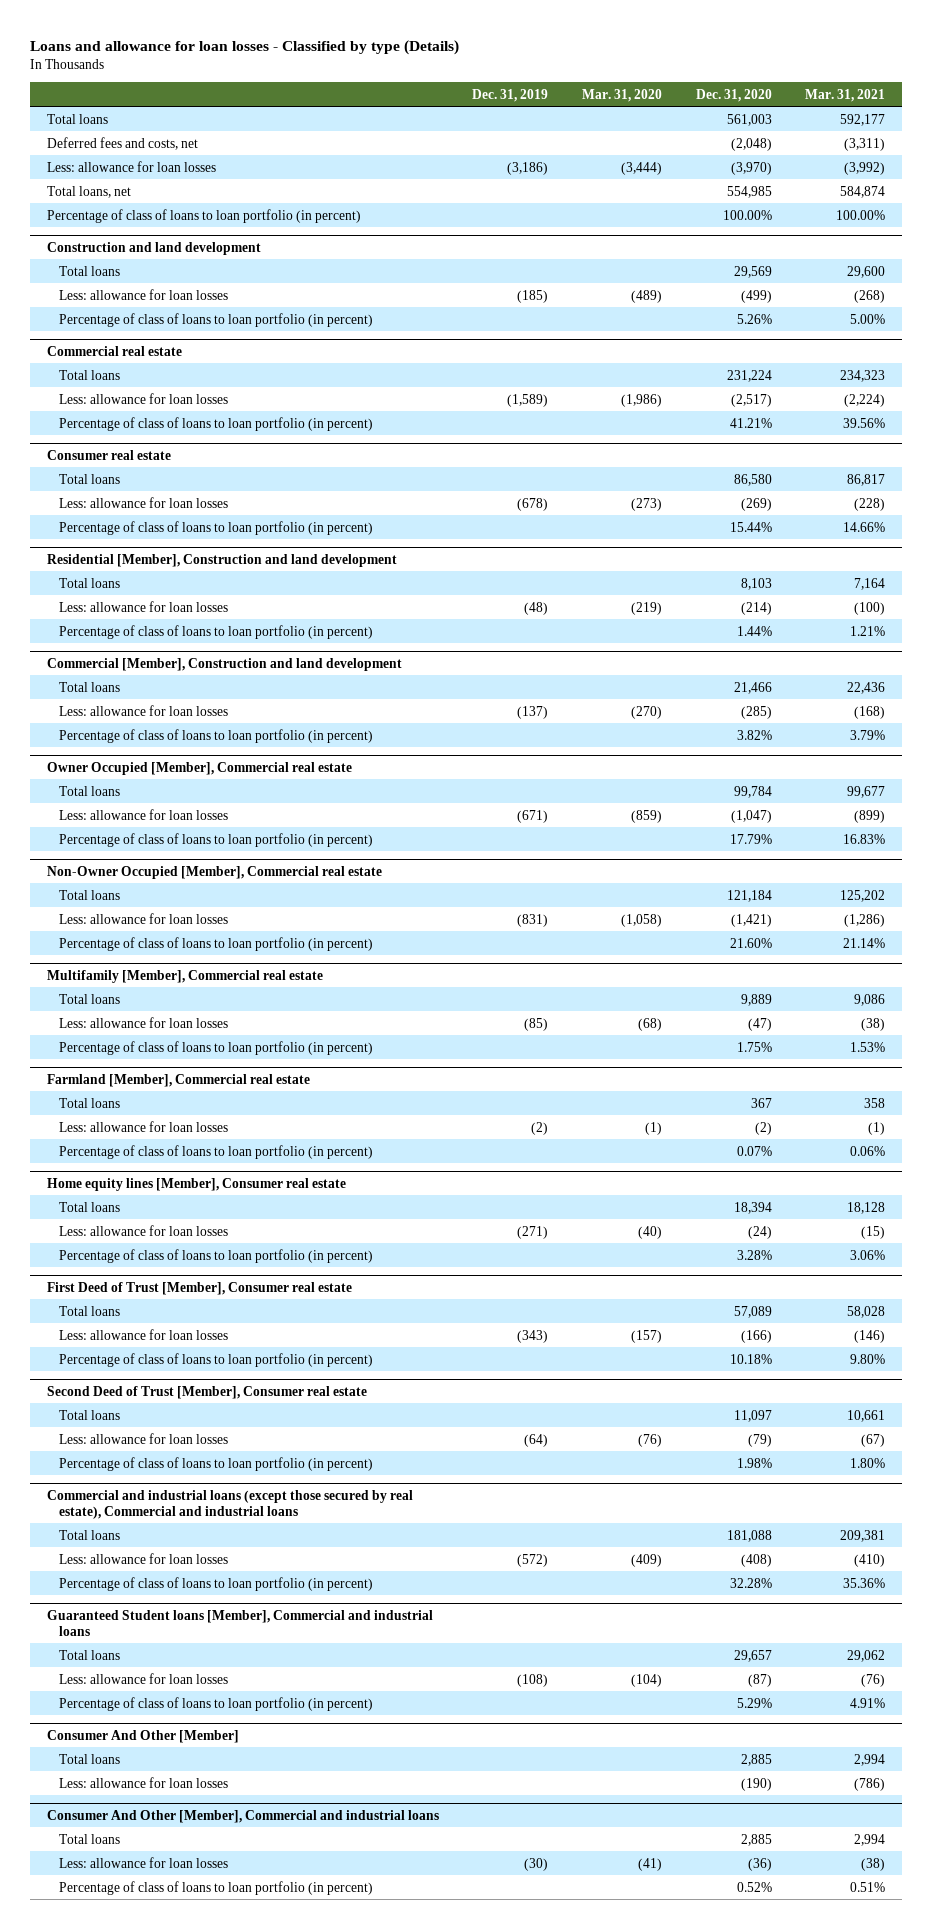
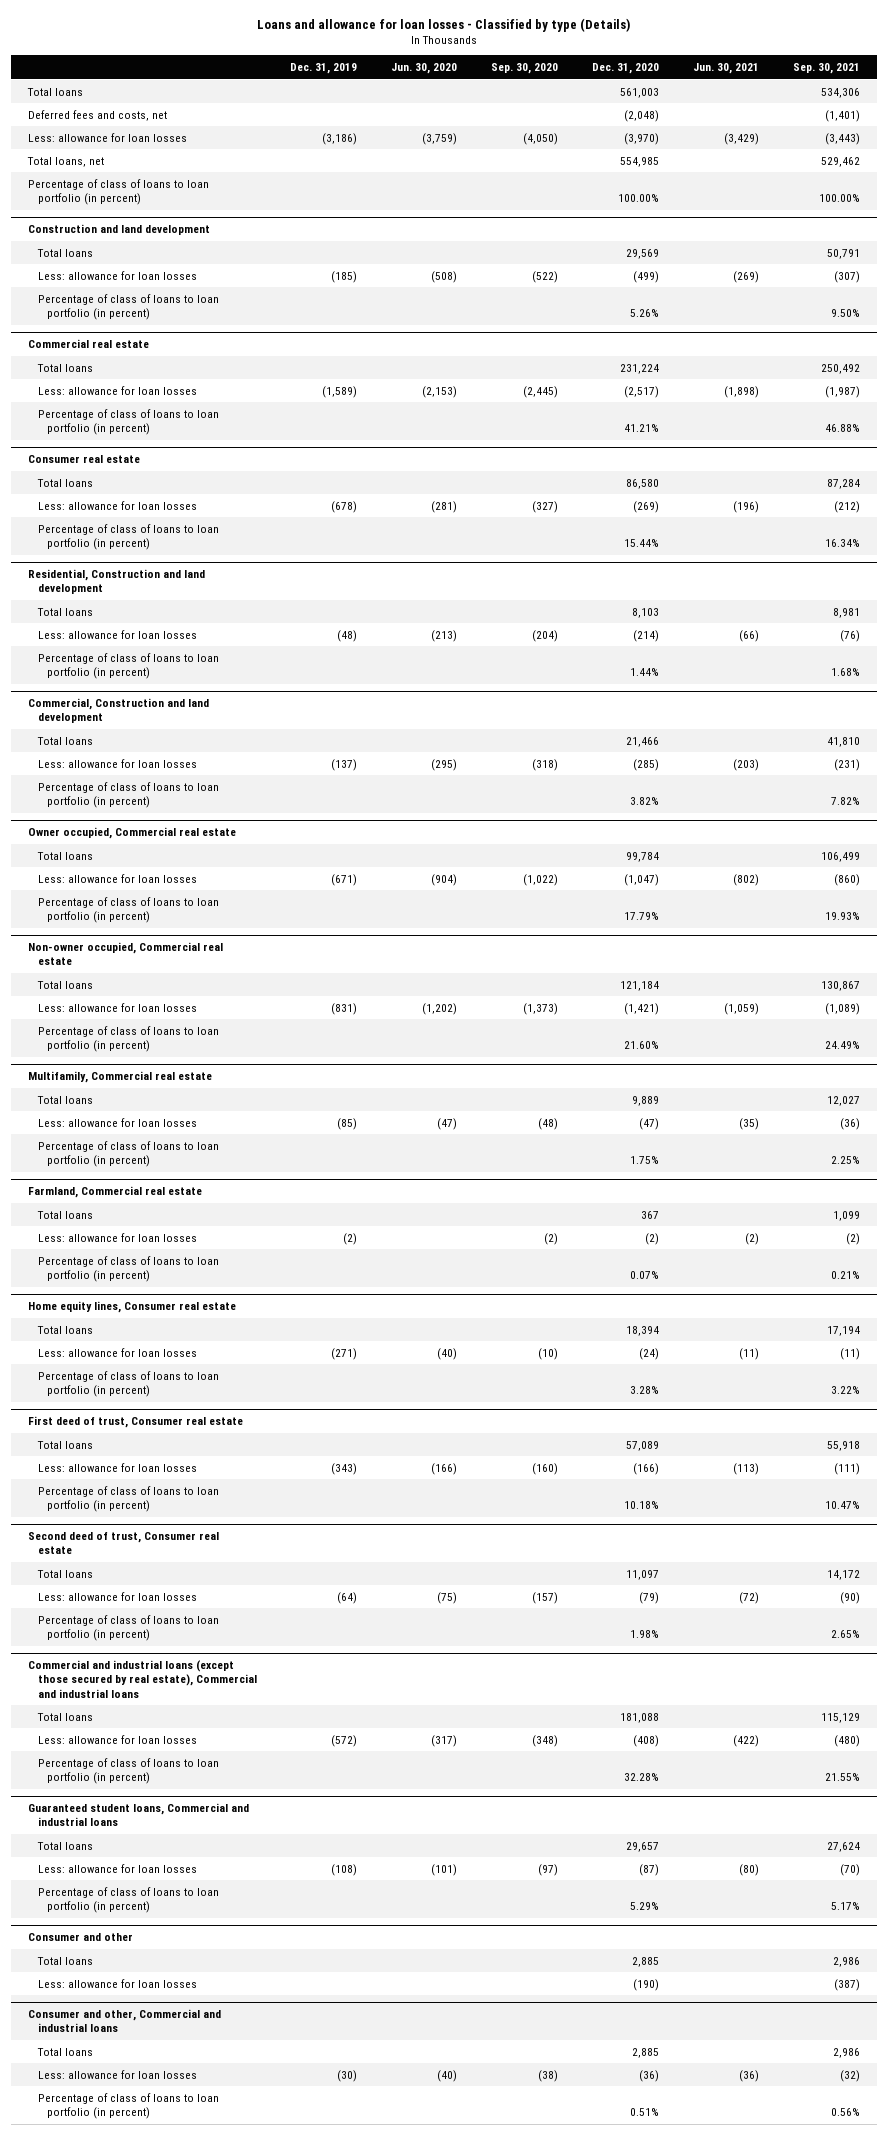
[581,88,662,102] Mar. 31, 2020 -> none
[805,88,886,102] Mar. 31, 2021 -> none
none -> [391,62,458,74] Jun. 30, 2020
none -> [491,62,559,74] Sep. 30, 2020
none -> [692,62,759,74] Jun. 30, 2021
none -> [792,62,860,74] Sep. 30, 2021
[46,553,397,567] Residential [Member], Construction and land development -> [27,568,205,595] Residential, Construction and land development
[46,657,402,671] Commercial [Member], Construction and land development -> [27,697,209,724] Commercial, Construction and land development
[46,761,352,775] Owner Occupied [Member], Commercial real estate -> [27,826,236,839] Owner occupied, Commercial real estate
[46,865,382,879] Non-Owner Occupied [Member], Commercial real estate -> [27,941,223,966] Non-owner occupied, Commercial real estate
[46,969,323,983] Multifamily [Member], Commercial real estate -> [27,1070,212,1083] Multifamily, Commercial real estate
[46,1073,310,1087] Farmland [Member], Commercial real estate -> [27,1185,202,1198] Farmland, Commercial real estate
[46,1177,346,1191] Home equity lines [Member], Consumer real estate -> [27,1300,236,1313] Home equity lines, Consumer real estate
[46,1281,352,1295] First Deed of Trust [Member], Consumer real estate -> [27,1415,243,1428] First deed of trust, Consumer real estate
[46,1385,367,1399] Second Deed of Trust [Member], Consumer real estate -> [27,1531,219,1555] Second deed of trust, Consumer real estate
[46,1609,433,1636] Guaranteed Student loans [Member], Commercial and industrial loans -> [27,1802,249,1827] Guaranteed student loans, Commercial and industrial loans
[46,1729,239,1743] Consumer And Other [Member] -> [27,1932,133,1941] Consumer and other
[46,1809,439,1823] Consumer And Other [Member], Commercial and industrial loans -> [27,2008,221,2033] Consumer and other, Commercial and industrial loans
[736,1881,772,1892] 0.52% -> [630,2108,660,2117] 0.51%

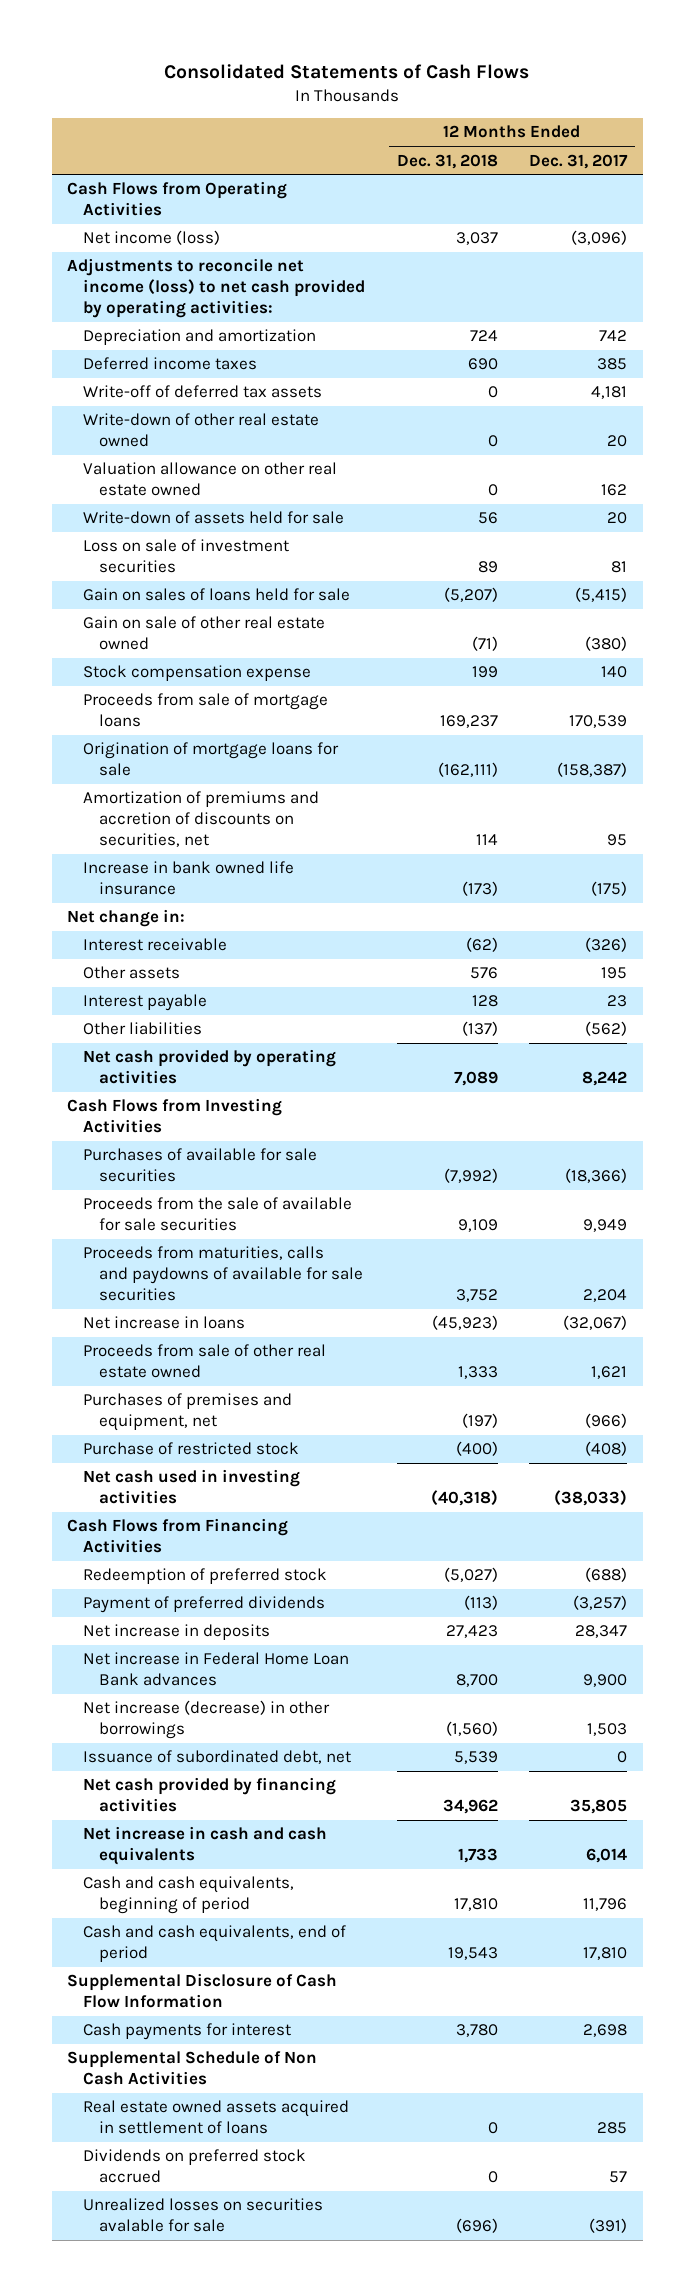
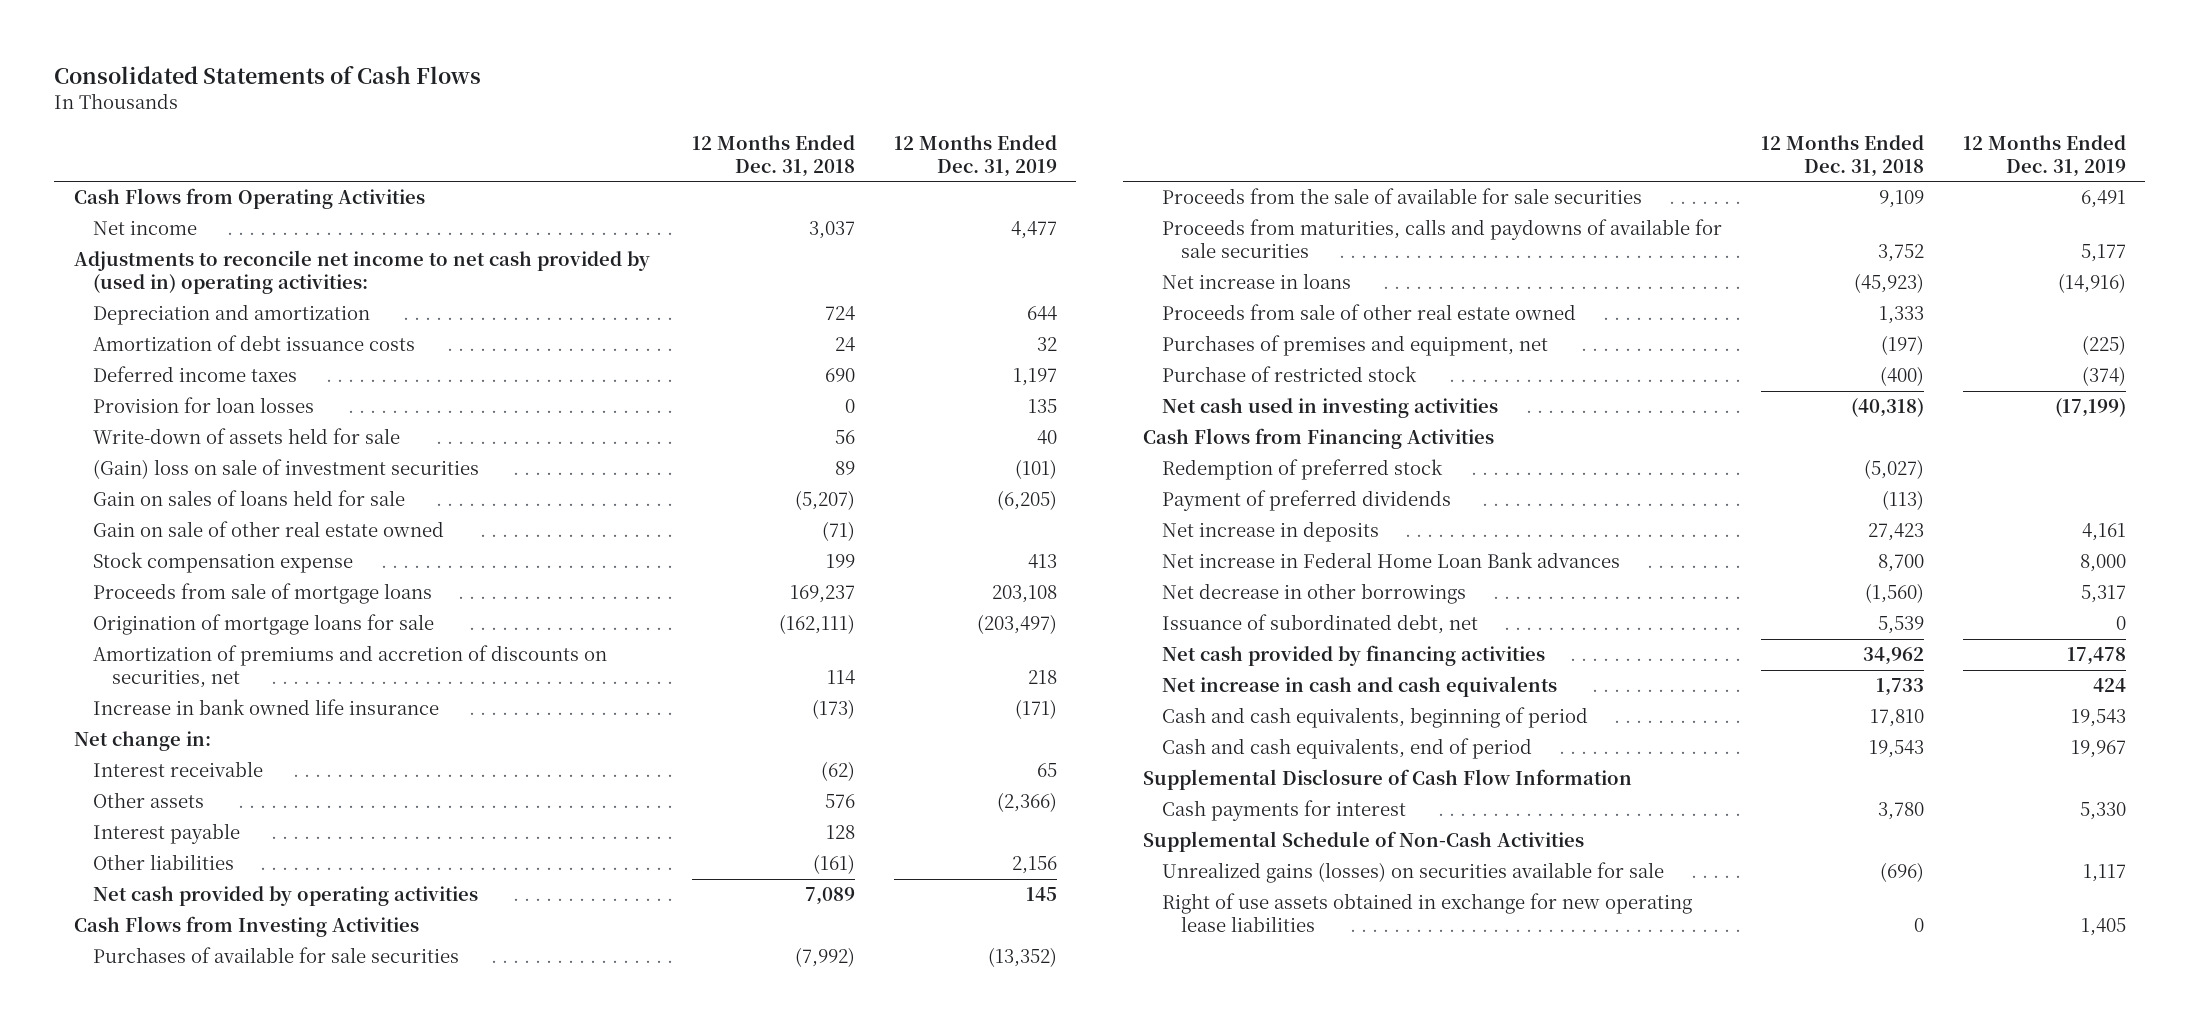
[529,153,629,169] Dec. 31, 2017 -> none
none -> [893,134,1057,177] 12 Months Ended Dec. 31, 2019
[83,230,221,246] Net income (loss) -> [93,220,198,236] Net income
[67,258,366,319] Adjustments to reconcile net income (loss) to net cash provided by operating activities: -> [73,250,650,295] Adjustments to reconcile net income to net cash provided by (used in) operating activities:
none -> [93,335,416,352] Amortization of debt issuance costs
[83,385,323,399] Write-off of deferred tax assets -> none
[83,413,320,448] Write-down of other real estate owned -> none
[83,462,338,497] Valuation allowance on other real estate owned -> none
none -> [93,397,315,414] Provision for loan losses
[83,539,290,574] Loss on sale of investment securities -> [93,459,480,480] (Gain) loss on sale of investment securities
[461,1021,498,1037] (137) -> [813,854,856,875] (161)
[83,1568,328,1585] Redeemption of preferred stock -> [1161,459,1443,481] Redemption of preferred stock
[83,1700,331,1740] Net increase (decrease) in other borrowings -> [1161,583,1466,605] Net decrease in other borrowings
[83,2100,350,2135] Real estate owned assets acquired in settlement of loans -> none
[83,2149,307,2184] Dividends on preferred stock accrued -> none
[67,2051,318,2086] Supplemental Schedule of Non Cash Activities -> [1142,831,1584,853] Supplemental Schedule of Non-Cash Activities
[83,2198,324,2233] Unrealized losses on securities avalable for sale -> [1161,862,1664,884] Unrealized gains (losses) on securities available for sale
none -> [1161,893,1692,933] Right of use assets obtained in exchange for new operating lease liabilities

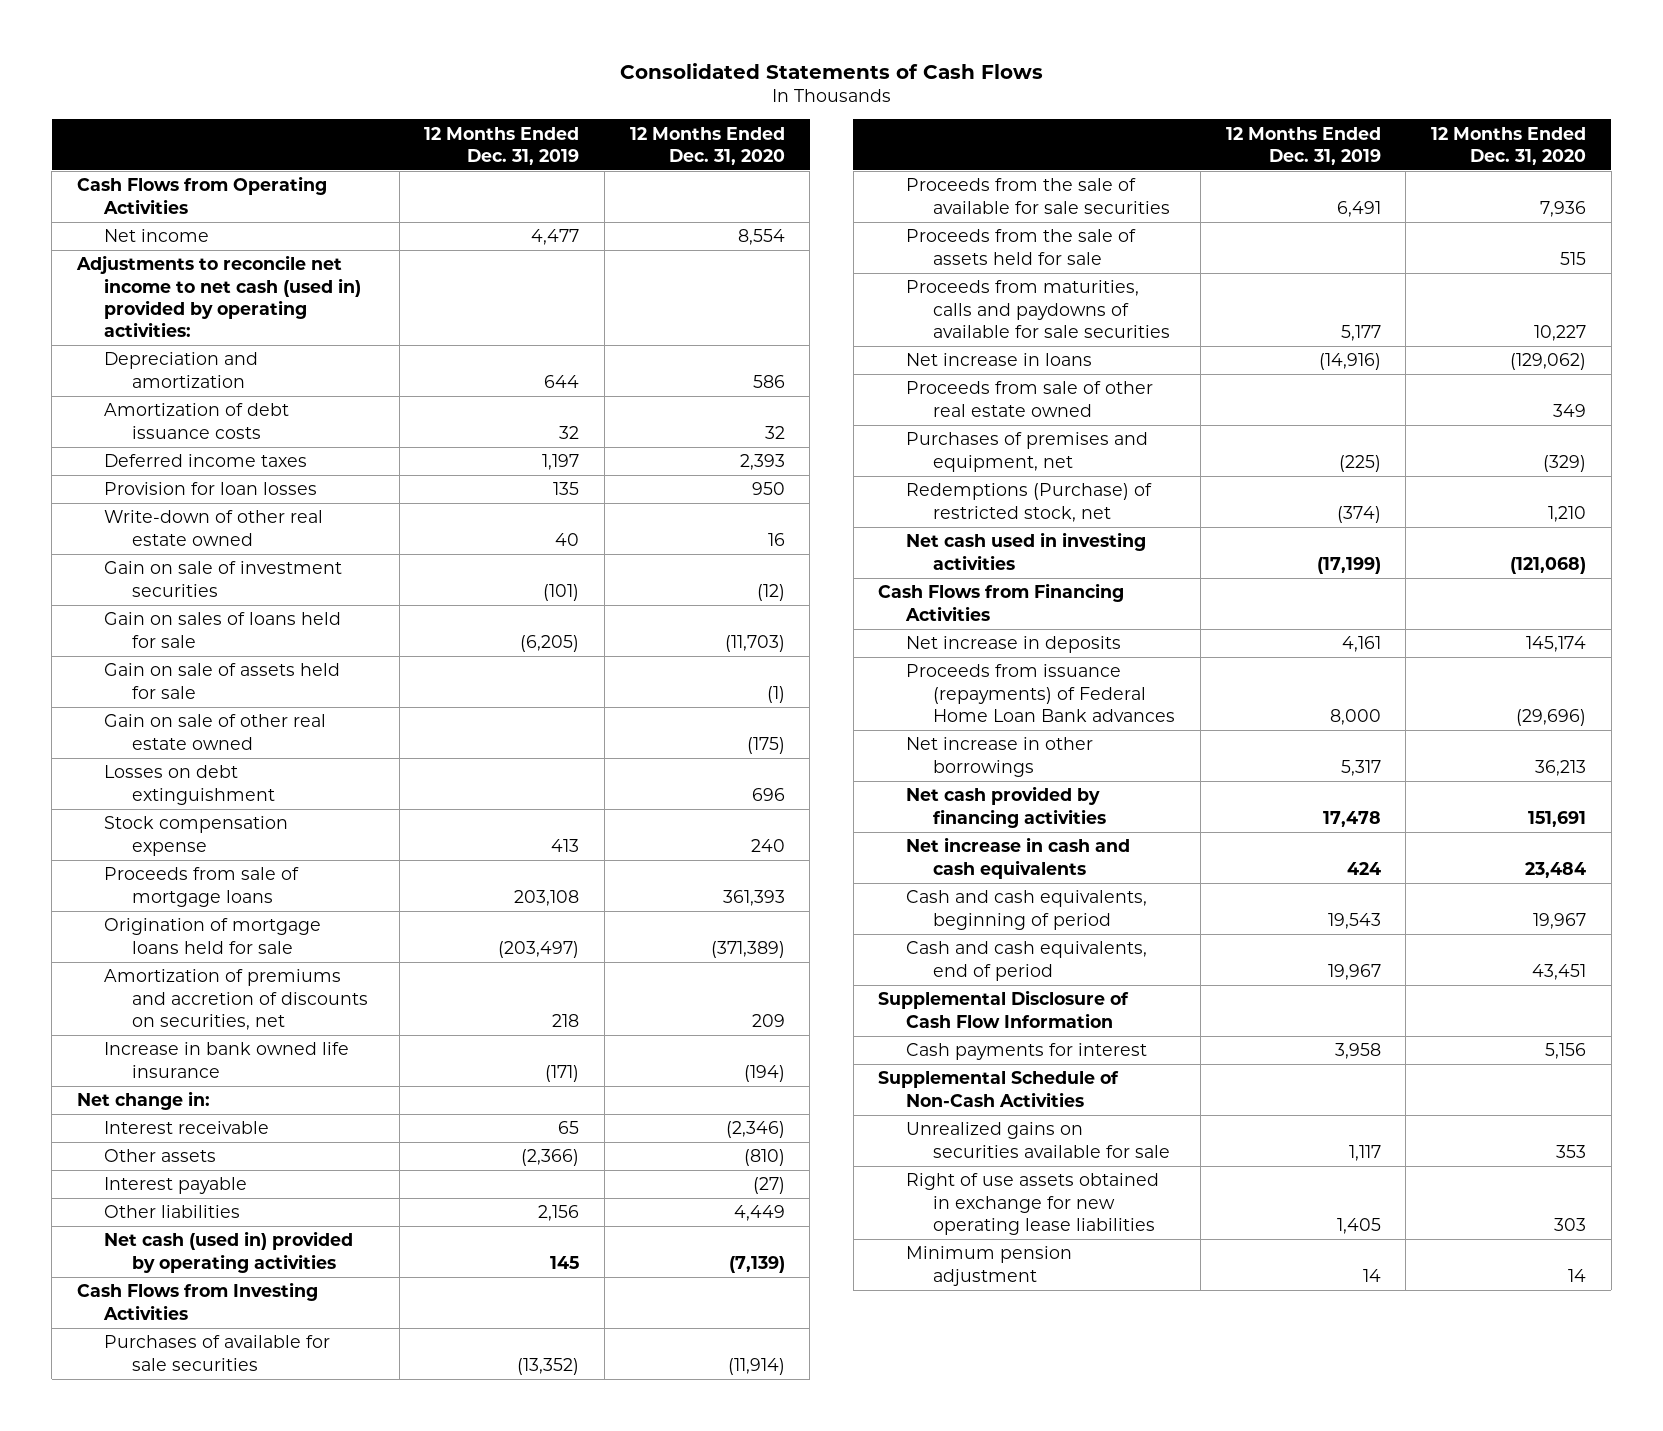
[692,134,856,177] 12 Months Ended Dec. 31, 2018 -> none
none -> [629,126,785,165] 12 Months Ended Dec. 31, 2020
[73,250,650,295] Adjustments to reconcile net income to net cash provided by (used in) operating activities: -> [75,255,362,338] Adjustments to reconcile net income to net cash (used in) provided by operating activities:
[93,428,401,445] Write-down of assets held for sale -> none
none -> [104,510,324,546] Write-down of other real estate owned
[93,459,480,480] (Gain) loss on sale of investment securities -> [104,561,343,597] Gain on sale of investment securities
none -> [104,663,341,699] Gain on sale of assets held for sale
none -> [104,765,275,805] Losses on debt extinguishment
[93,614,435,636] Origination of mortgage loans for sale -> [104,918,322,954] Origination of mortgage loans held for sale
[93,886,479,907] Net cash provided by operating activities -> [104,1231,354,1273] Net cash (used in) provided by operating activities
none -> [905,229,1136,265] Proceeds from the sale of assets held for sale
[1161,366,1417,383] Purchase of restricted stock -> [905,483,1152,522] Redemptions (Purchase) of restricted stock, net
[1161,459,1443,481] Redemption of preferred stock -> none
[1161,490,1451,512] Payment of preferred dividends -> none
[1161,614,1478,635] Issuance of subordinated debt, net -> none
[1161,552,1620,569] Net increase in Federal Home Loan Bank advances -> [905,664,1176,722] Proceeds from issuance (repayments) of Federal Home Loan Bank advances
[1161,583,1466,605] Net decrease in other borrowings -> [905,737,1093,777] Net increase in other borrowings
[2079,802,2126,821] 5,330 -> [1334,1043,1381,1060] 3,958
[1161,862,1664,884] Unrealized gains (losses) on securities available for sale -> [905,1122,1171,1158] Unrealized gains on securities available for sale
none -> [905,1246,1072,1286] Minimum pension adjustment

